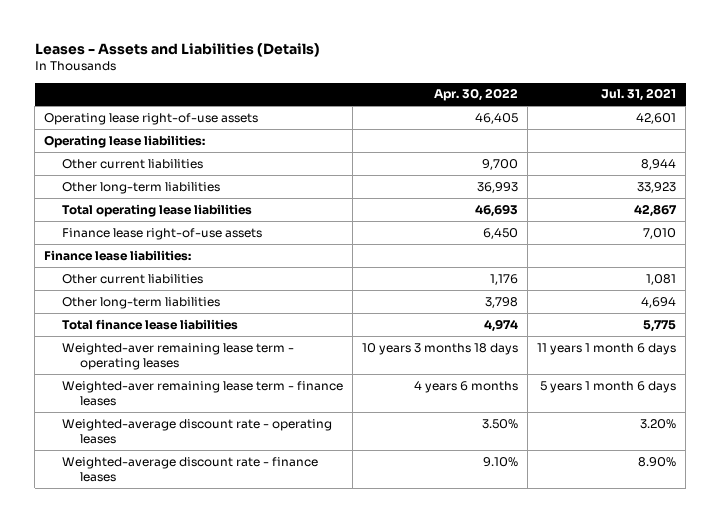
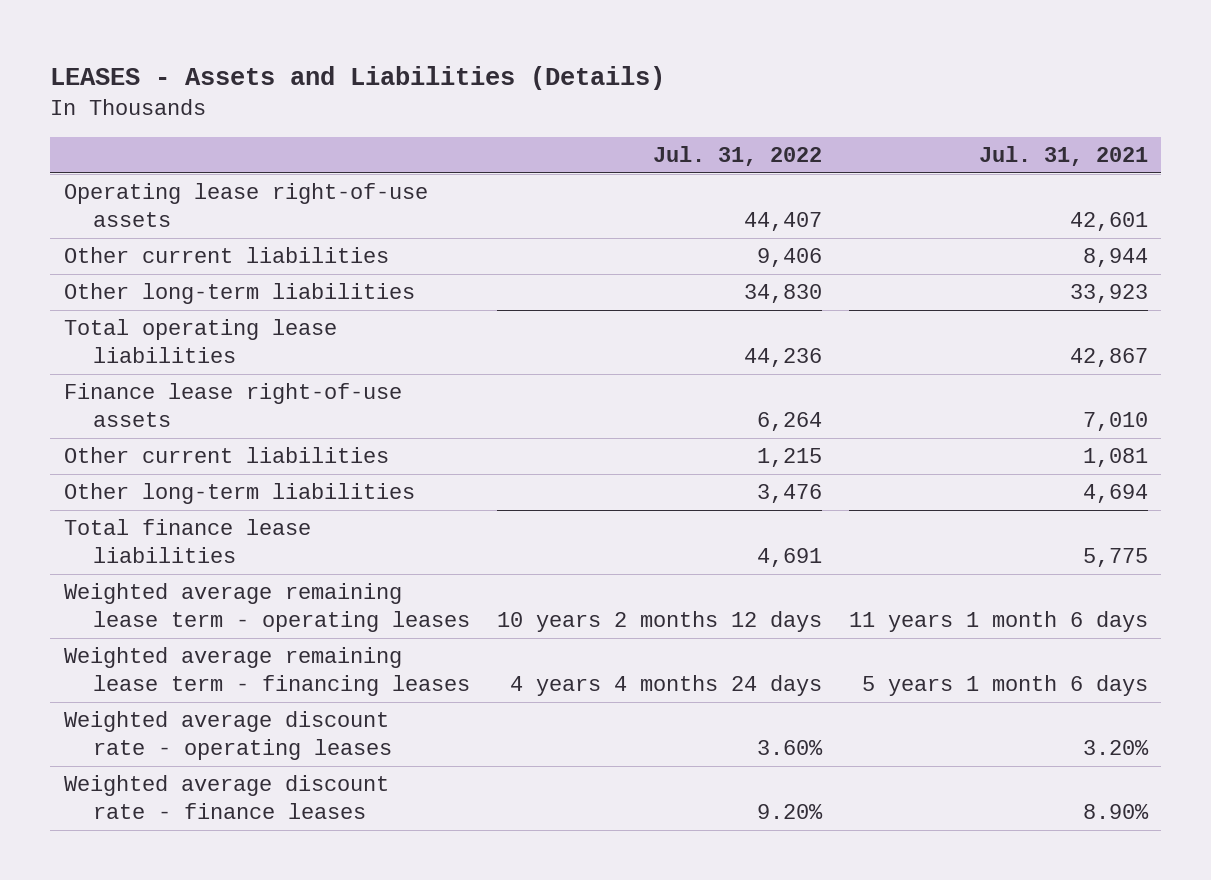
[34,42,320,57] Leases - Assets and Liabilities (Details) -> [50,65,666,90] LEASES - Assets and Liabilities (Details)
[434,88,519,102] Apr. 30, 2022 -> none
none -> [652,146,822,167] Jul. 31, 2022
[44,134,206,148] Operating lease liabilities: -> none
[44,249,192,261] Finance lease liabilities: -> none
[61,342,294,371] Weighted-aver remaining lease term - operating leases -> [63,583,470,633] Weighted average remaining lease term - operating leases
[61,380,343,407] Weighted-aver remaining lease term - finance leases -> [63,647,470,697] Weighted average remaining lease term - financing leases
[61,418,332,445] Weighted-average discount rate - operating leases -> [63,711,392,761] Weighted average discount rate - operating leases
[61,456,318,483] Weighted-average discount rate - finance leases -> [63,775,389,820] Weighted average discount rate - finance leases

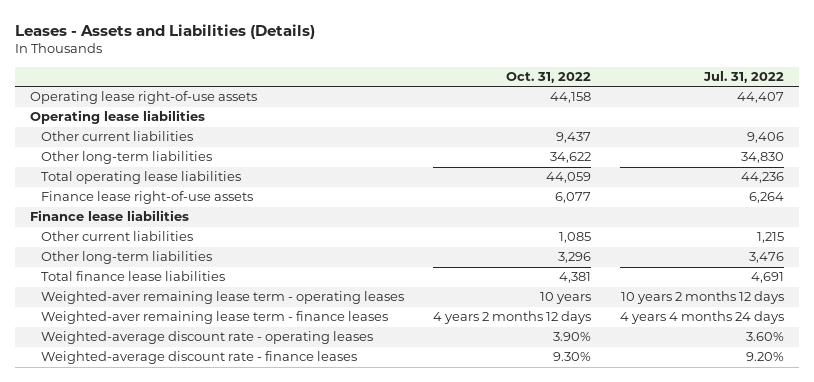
[50,65,666,90] LEASES - Assets and Liabilities (Details) -> [15,23,316,39] Leases - Assets and Liabilities (Details)
[978,146,1148,167] Jul. 31, 2021 -> none
none -> [506,72,592,84] Oct. 31, 2022
none -> [29,110,205,125] Operating lease liabilities
none -> [29,210,189,222] Finance lease liabilities
[63,583,470,633] Weighted average remaining lease term - operating leases -> [41,291,405,305] Weighted-aver remaining lease term - operating leases
[63,647,470,697] Weighted average remaining lease term - financing leases -> [41,311,389,325] Weighted-aver remaining lease term - finance leases
[63,711,392,761] Weighted average discount rate - operating leases -> [41,331,374,345] Weighted-average discount rate - operating leases
[63,775,389,820] Weighted average discount rate - finance leases -> [41,351,358,365] Weighted-average discount rate - finance leases

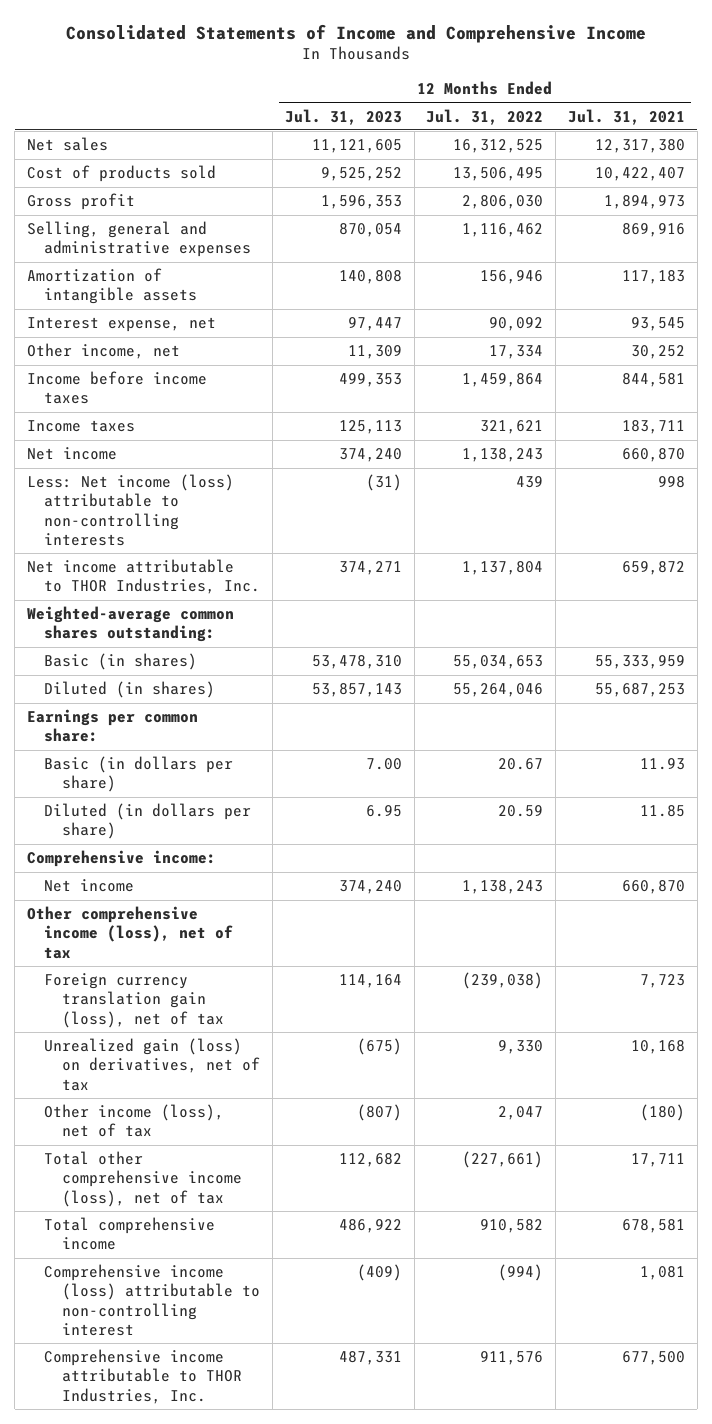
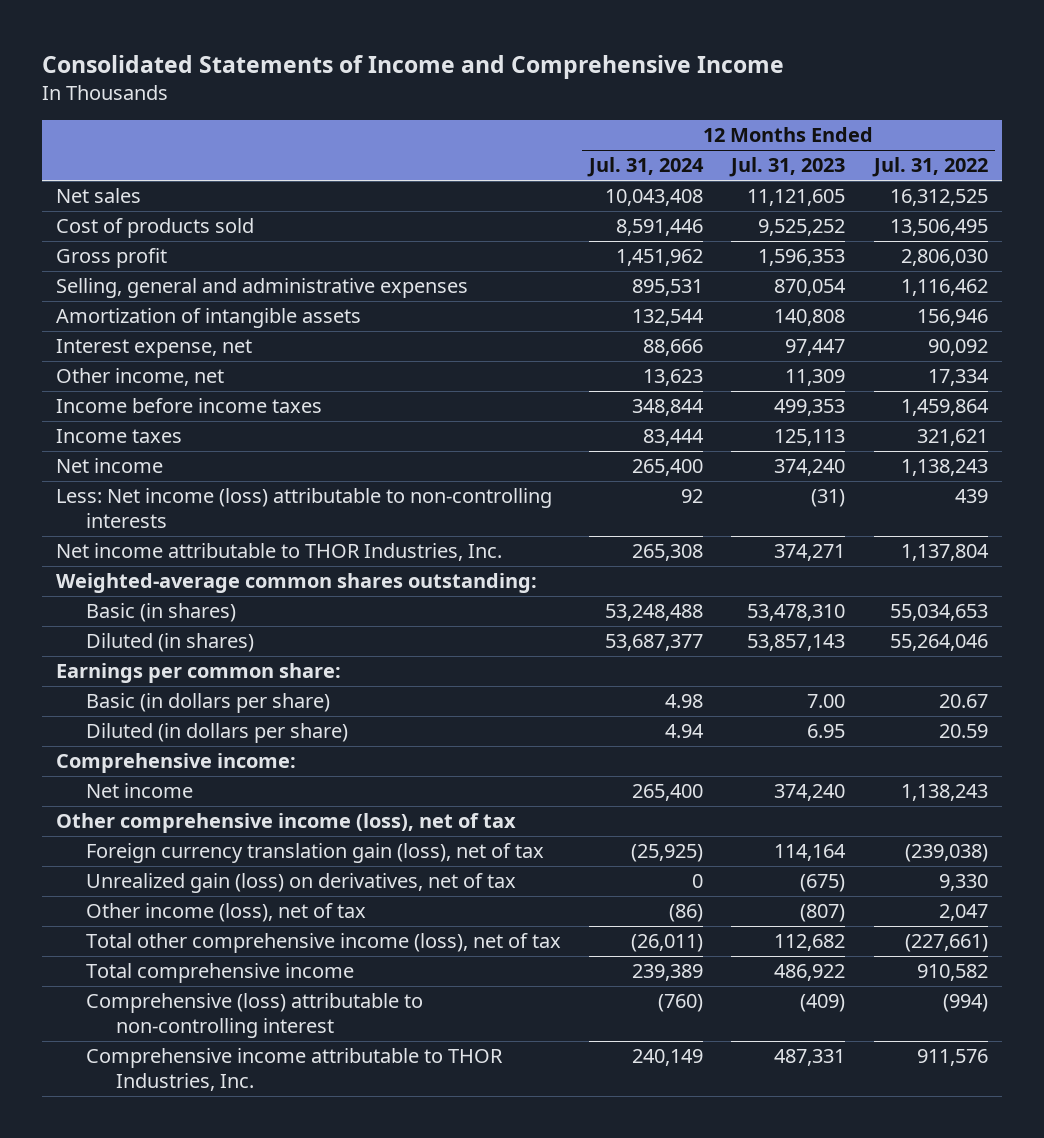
[567,108,685,125] Jul. 31, 2021 -> none
none -> [587,157,705,178] Jul. 31, 2024
[44,1264,260,1336] Comprehensive income (loss) attributable to non-controlling interest -> [85,993,423,1039] Comprehensive (loss) attributable to non-controlling interest

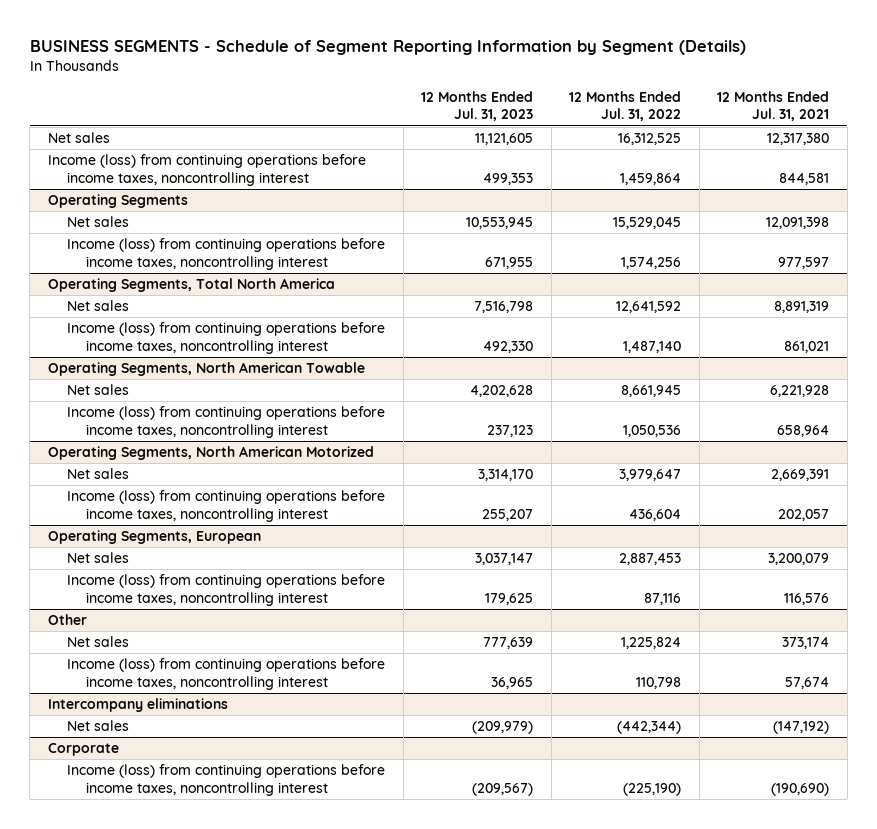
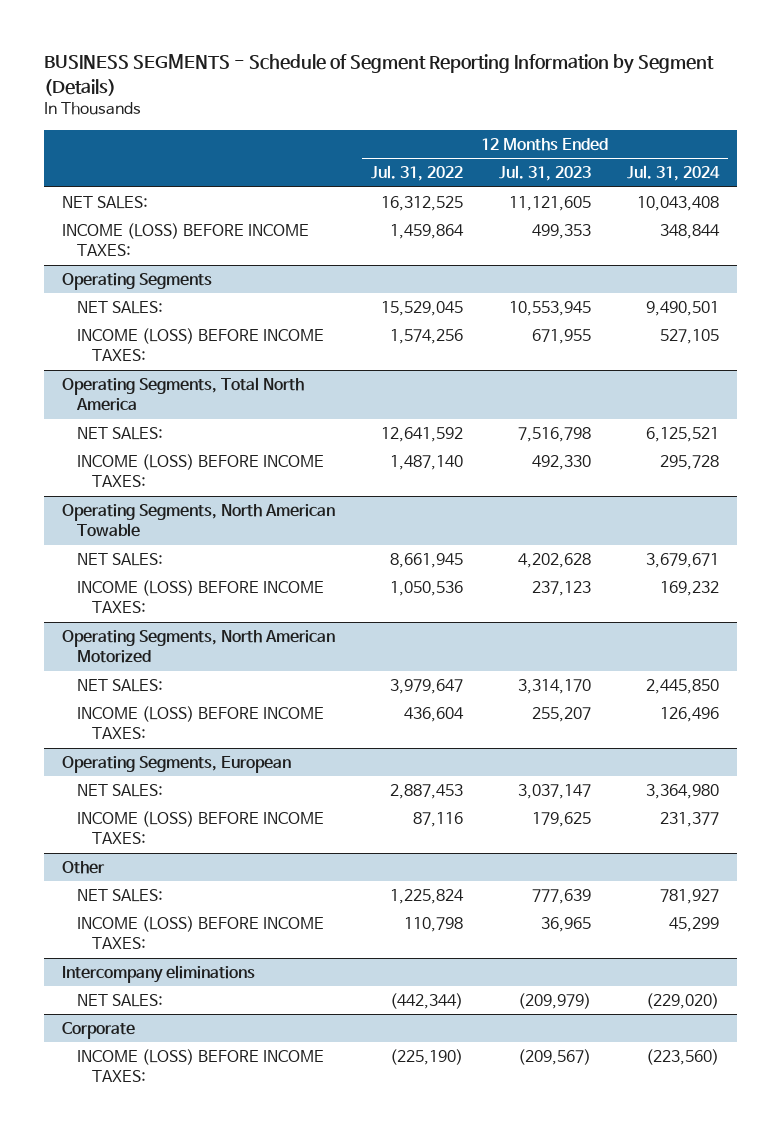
[717,90,830,122] 12 Months Ended Jul. 31, 2021 -> none
none -> [626,165,720,182] Jul. 31, 2024
[47,132,110,144] Net sales -> [61,195,148,209] NET SALES:
[47,154,366,186] Income (loss) from continuing operations before income taxes, noncontrolling interest -> [61,222,309,257] INCOME (LOSS) BEFORE INCOME TAXES:
[67,216,130,228] Net sales -> [76,300,163,314] NET SALES:
[67,238,386,270] Income (loss) from continuing operations before income taxes, noncontrolling interest -> [76,327,324,362] INCOME (LOSS) BEFORE INCOME TAXES:
[67,300,130,312] Net sales -> [76,426,163,440] NET SALES:
[67,322,386,354] Income (loss) from continuing operations before income taxes, noncontrolling interest -> [76,453,324,488] INCOME (LOSS) BEFORE INCOME TAXES:
[67,384,130,396] Net sales -> [76,552,163,566] NET SALES:
[67,406,386,438] Income (loss) from continuing operations before income taxes, noncontrolling interest -> [76,579,324,614] INCOME (LOSS) BEFORE INCOME TAXES:
[67,468,130,480] Net sales -> [76,678,163,692] NET SALES:
[67,490,386,522] Income (loss) from continuing operations before income taxes, noncontrolling interest -> [76,705,324,740] INCOME (LOSS) BEFORE INCOME TAXES:
[67,552,130,564] Net sales -> [76,783,163,797] NET SALES:
[67,574,386,606] Income (loss) from continuing operations before income taxes, noncontrolling interest -> [76,810,324,845] INCOME (LOSS) BEFORE INCOME TAXES:
[67,636,130,648] Net sales -> [76,888,163,902] NET SALES:
[67,658,386,690] Income (loss) from continuing operations before income taxes, noncontrolling interest -> [76,915,324,950] INCOME (LOSS) BEFORE INCOME TAXES:
[67,720,130,732] Net sales -> [76,993,163,1007] NET SALES:
[67,764,386,796] Income (loss) from continuing operations before income taxes, noncontrolling interest -> [76,1048,324,1083] INCOME (LOSS) BEFORE INCOME TAXES:

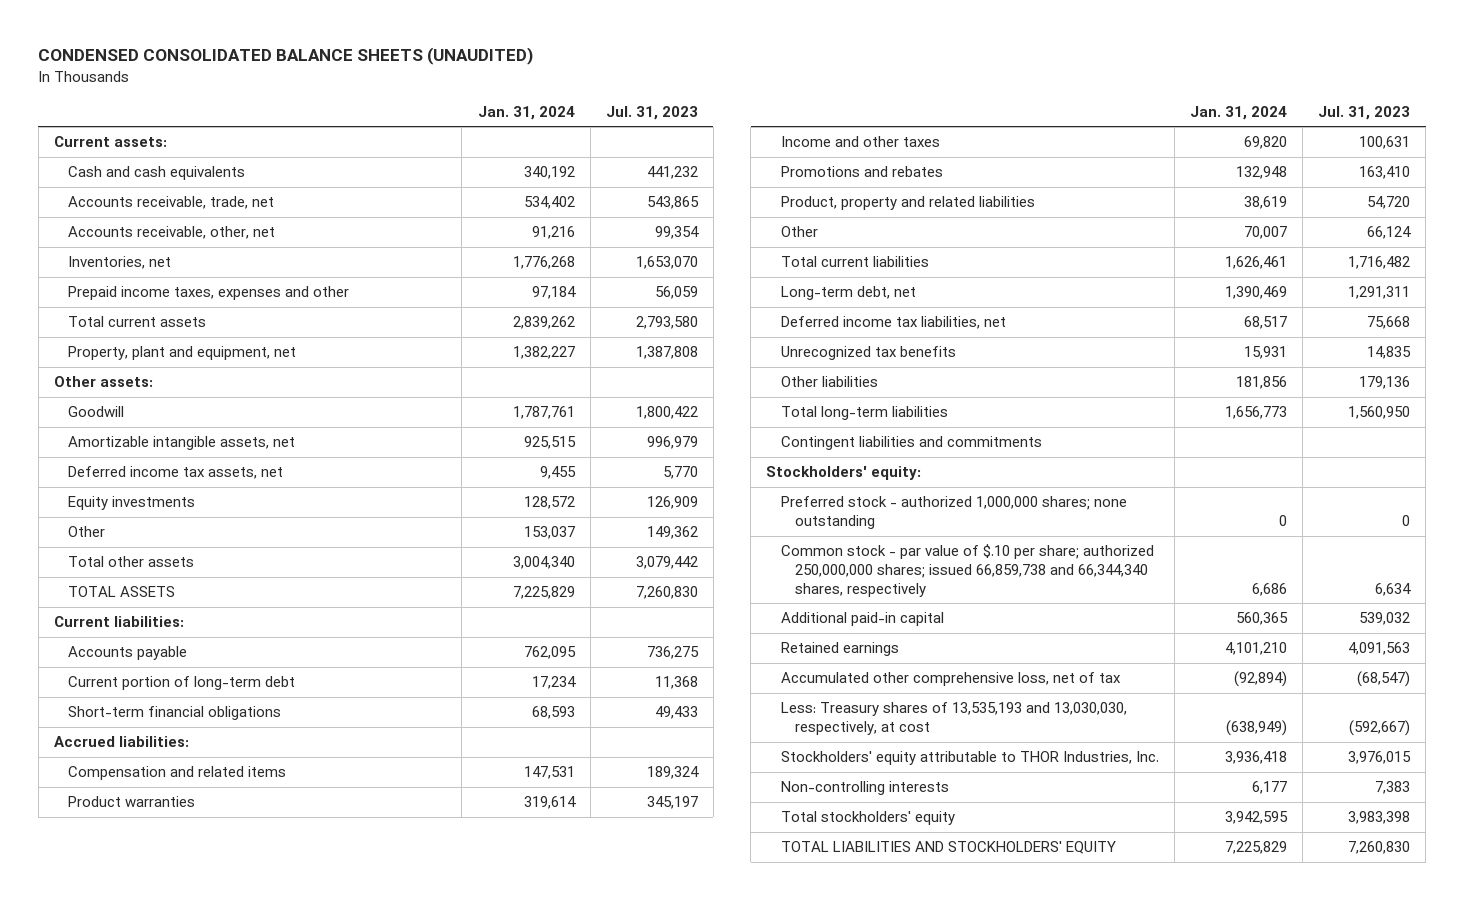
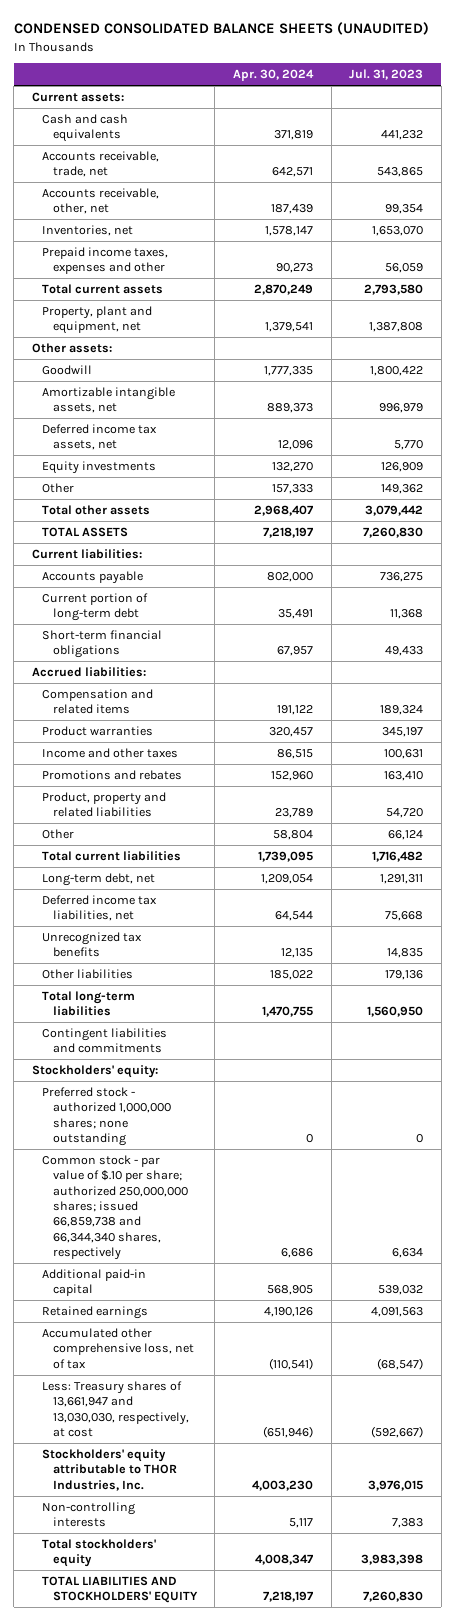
[477,105,575,120] Jan. 31, 2024 -> none
none -> [233,69,315,82] Apr. 30, 2024
[780,702,1127,735] Less: Treasury shares of 13,535,193 and 13,030,030, respectively, at cost -> [42,1381,189,1438] Less: Treasury shares of 13,661,947 and 13,030,030, respectively, at cost

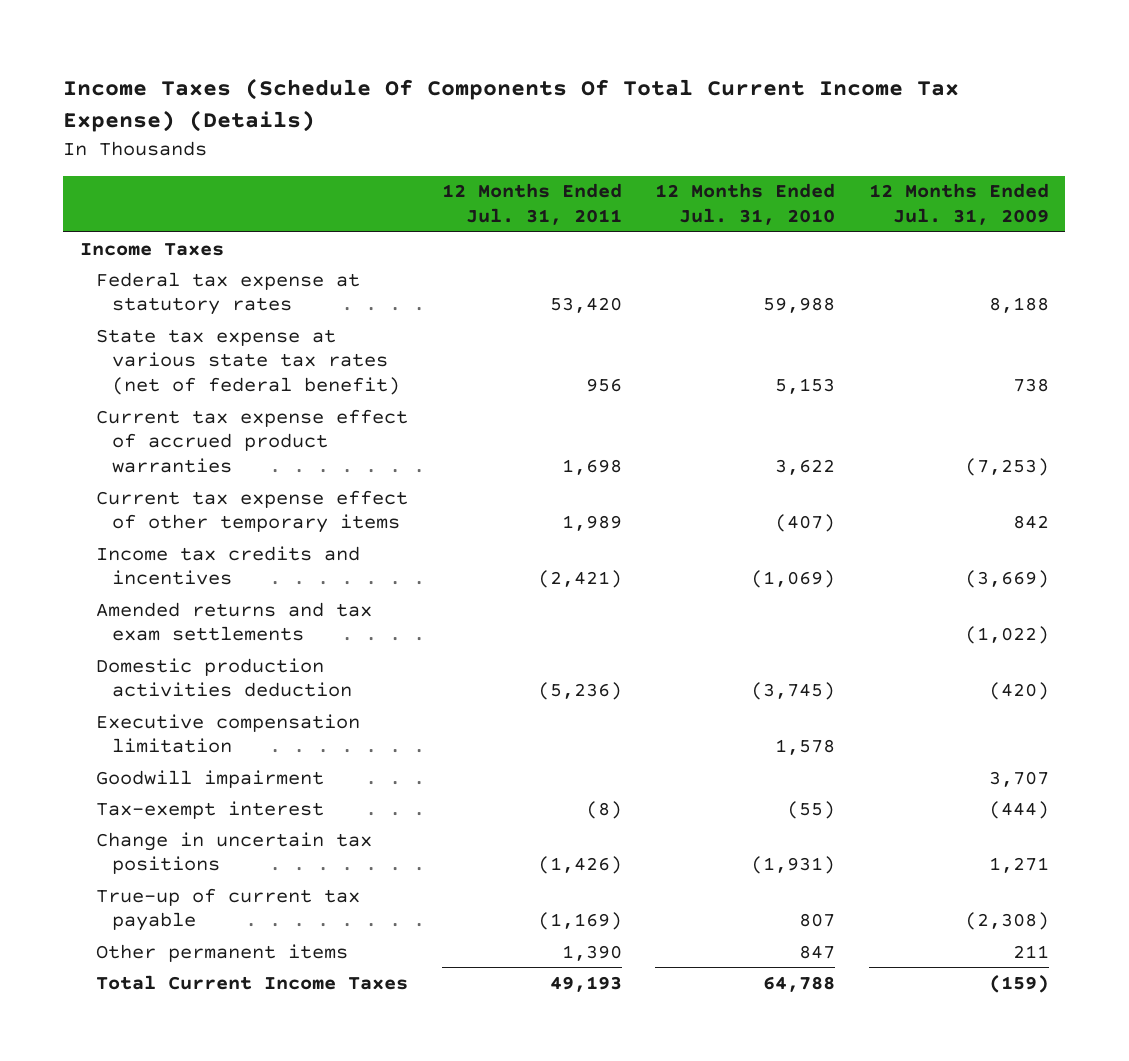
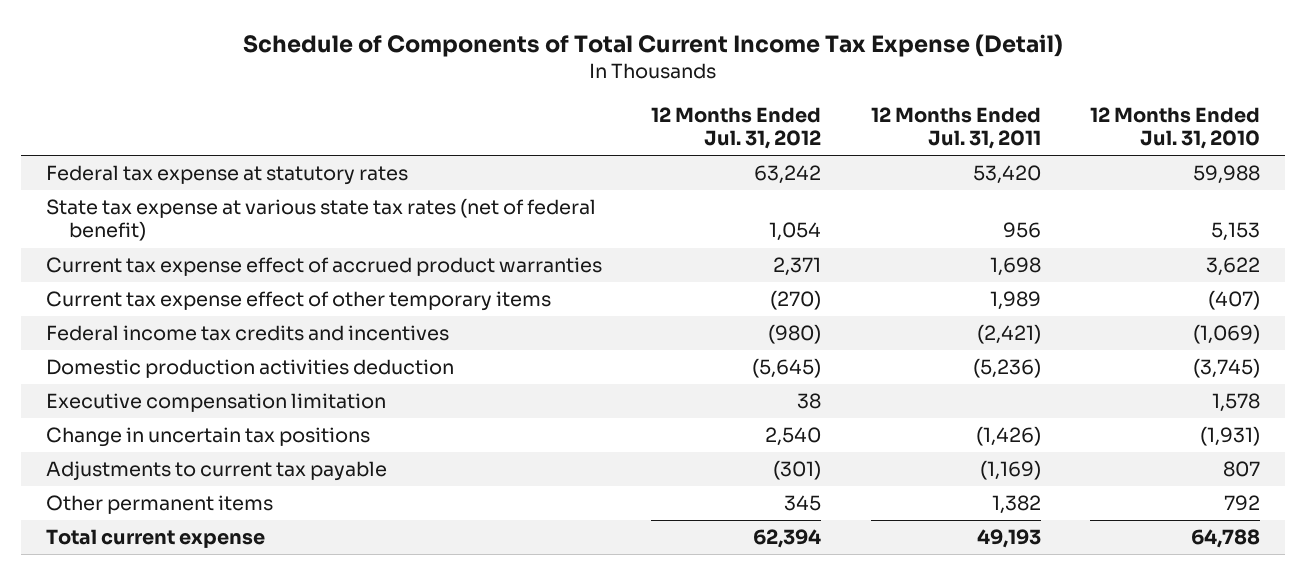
[63,78,960,133] Income Taxes (Schedule Of Components Of Total Current Income Tax Expense) (Details) -> [243,33,1064,57] Schedule of Components of Total Current Income Tax Expense (Detail)
[868,183,1049,226] 12 Months Ended Jul. 31, 2009 -> none
none -> [651,107,822,150] 12 Months Ended Jul. 31, 2012
[80,242,225,256] Income Taxes -> none
[96,601,373,642] Amended returns and tax exam settlements -> none
[96,545,361,586] Income tax credits and incentives -> [45,325,449,342] Federal income tax credits and incentives
[96,769,325,788] Goodwill impairment -> none
[96,800,325,819] Tax-exempt interest -> none
[96,887,361,932] True-up of current tax payable -> [45,461,387,482] Adjustments to current tax payable
[561,944,622,961] 1,390 -> [991,495,1041,515] 1,382
[799,944,836,959] 847 -> [1224,495,1261,512] 792
[96,974,409,990] Total Current Income Taxes -> [45,529,265,549] Total current expense

